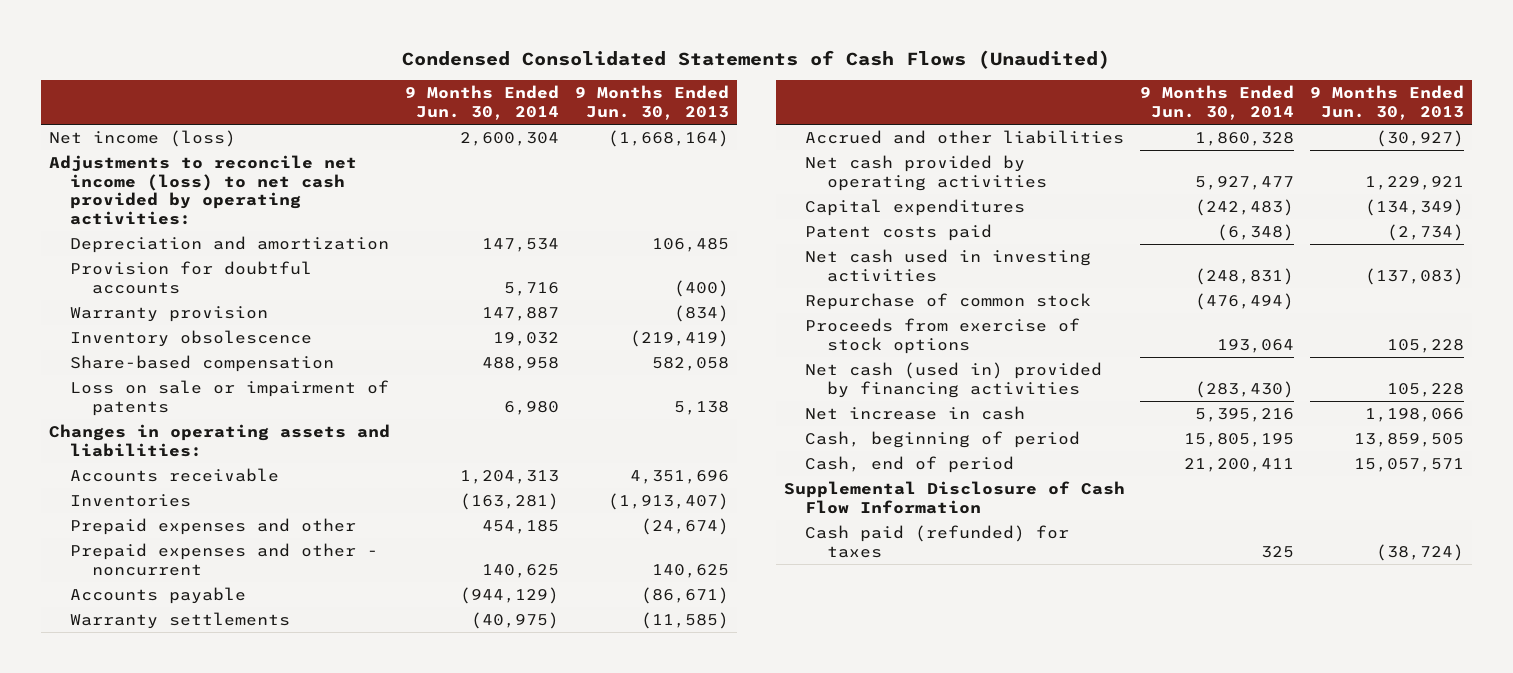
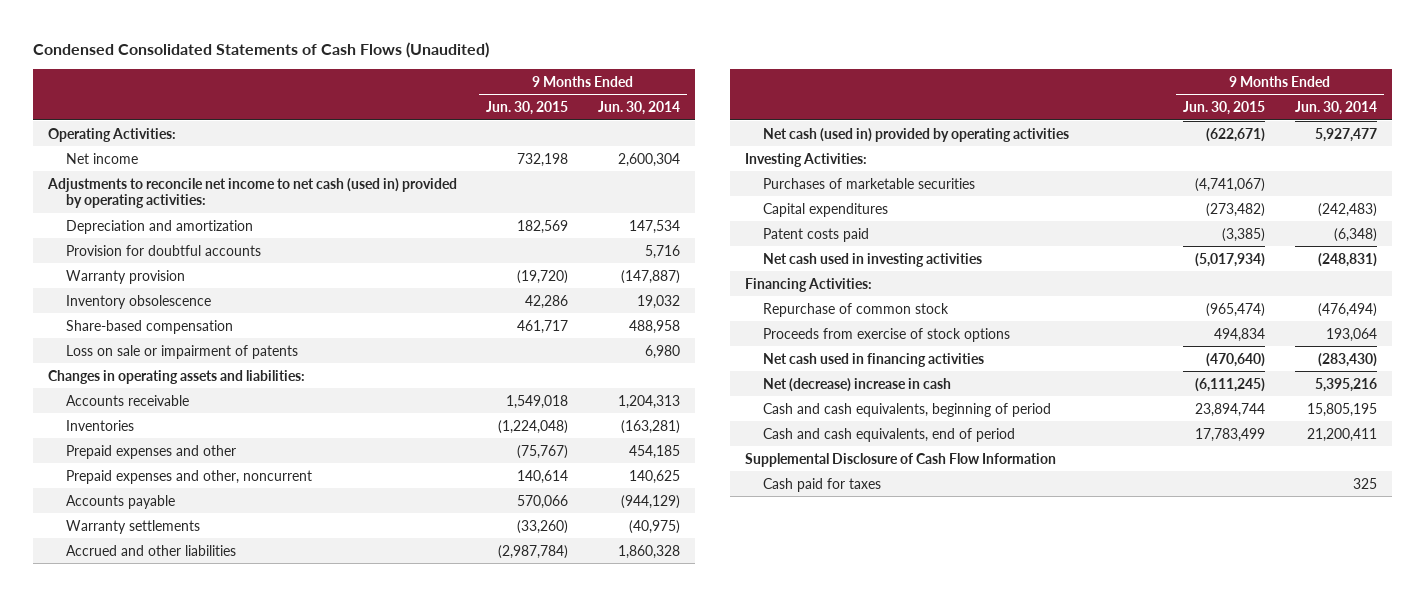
[575,85,730,120] 9 Months Ended Jun. 30, 2013 -> none
none -> [486,101,569,116] Jun. 30, 2015
none -> [47,127,176,142] Operating Activities:
[48,130,236,148] Net income (loss) -> [66,152,139,164] Net income
[48,155,357,225] Adjustments to reconcile net income (loss) to net cash provided by operating activities: -> [46,177,457,209] Adjustments to reconcile net income to net cash (used in) provided by operating activities:
[482,307,560,322] 147,887 -> [621,269,681,284] (147,887)
[70,543,379,576] Prepaid expenses and other - noncurrent -> [66,469,313,484] Prepaid expenses and other, noncurrent
[805,155,1048,191] Net cash provided by operating activities -> [762,127,1069,142] Net cash (used in) provided by operating activities
none -> [744,152,867,167] Investing Activities:
none -> [762,177,975,189] Purchases of marketable securities
none -> [744,277,872,292] Financing Activities:
[805,362,1103,398] Net cash (used in) provided by financing activities -> [762,352,984,367] Net cash used in financing activities
[805,406,1026,421] Net increase in cash -> [762,377,951,392] Net (decrease) increase in cash
[805,431,1081,449] Cash, beginning of period -> [762,402,1051,417] Cash and cash equivalents, beginning of period
[805,456,1015,474] Cash, end of period -> [762,427,1015,442] Cash and cash equivalents, end of period
[805,525,1070,558] Cash paid (refunded) for taxes -> [762,477,881,492] Cash paid for taxes

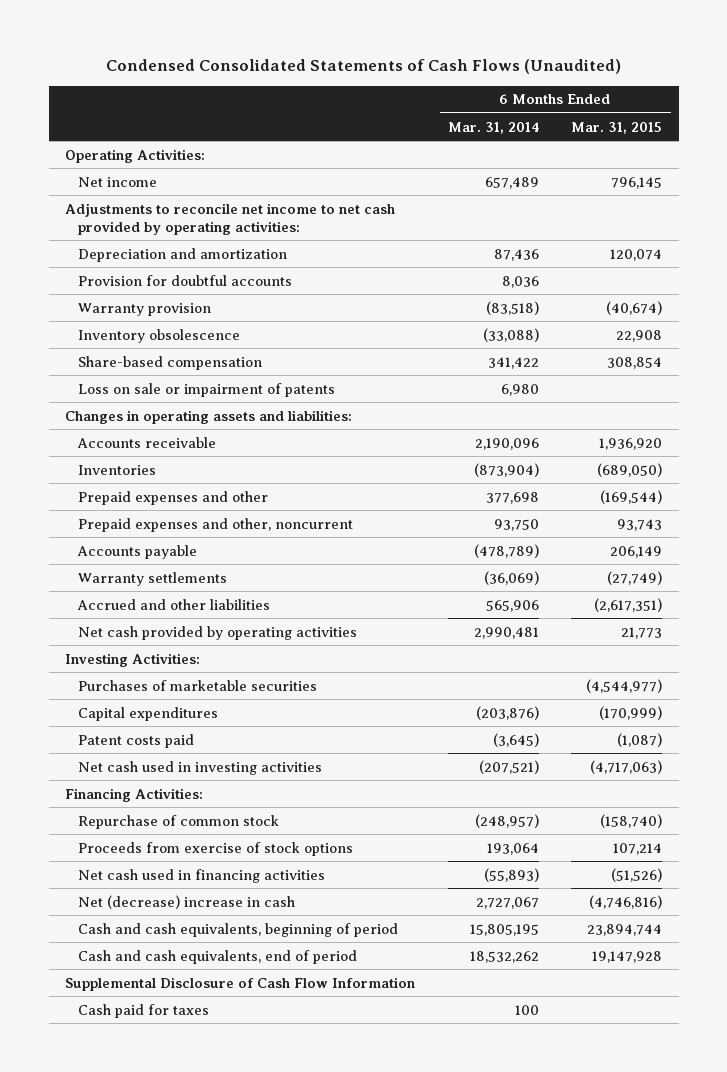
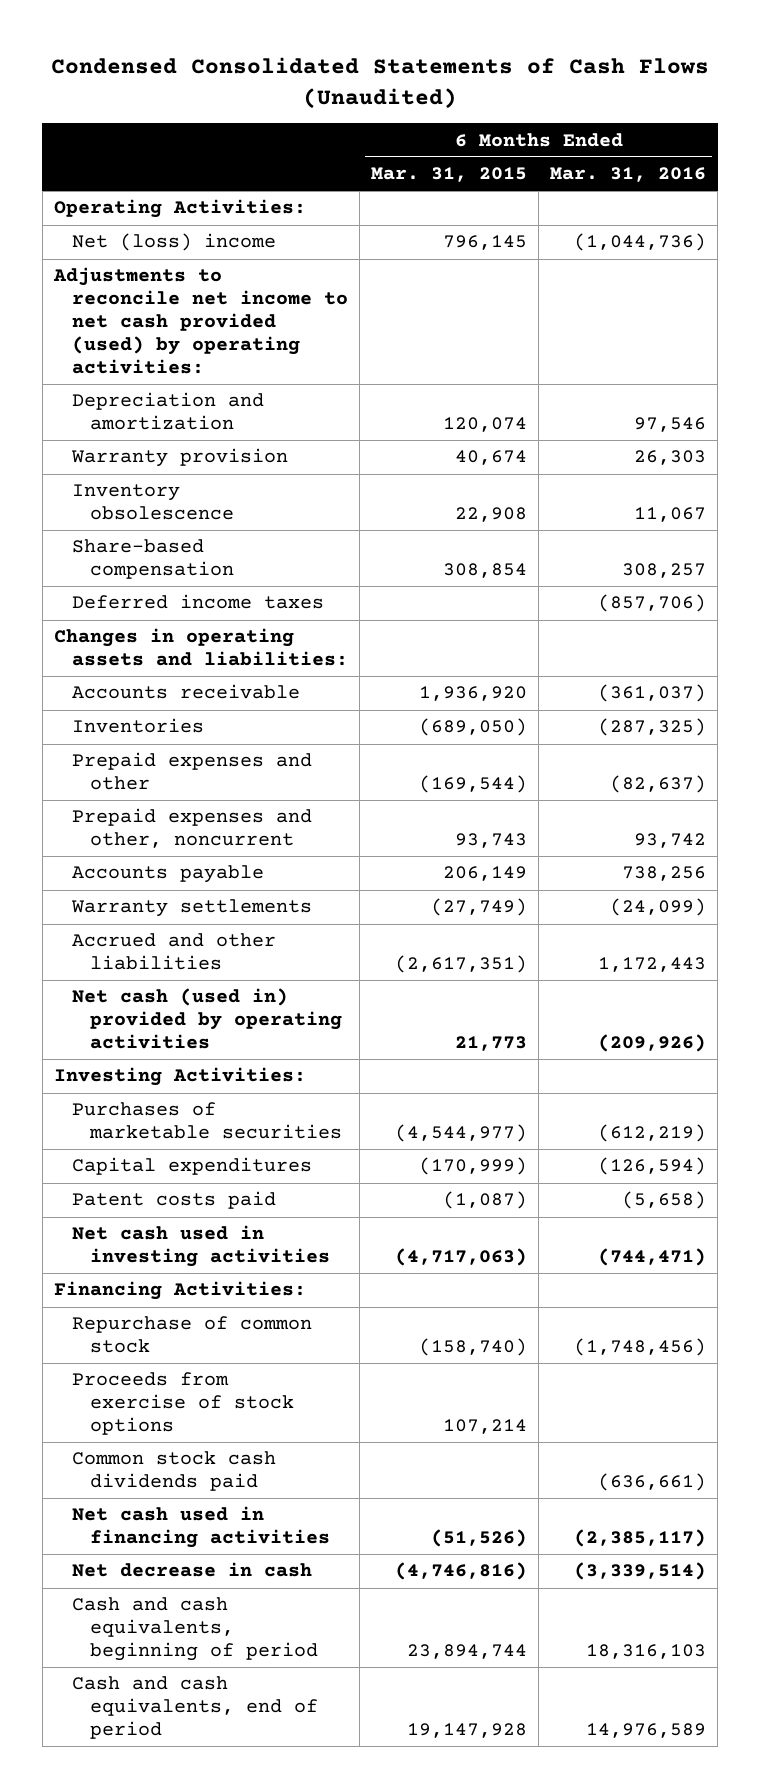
[447,121,539,134] Mar. 31, 2014 -> none
none -> [550,167,707,183] Mar. 31, 2016
[77,176,157,187] Net income -> [71,233,276,252] Net (loss) income
[65,202,396,235] Adjustments to reconcile net income to net cash provided by operating activities: -> [52,267,348,375] Adjustments to reconcile net income to net cash provided (used) by operating activities:
[77,274,292,286] Provision for doubtful accounts -> none
[606,300,663,315] (40,674) -> [455,450,528,466] 40,674
[77,382,335,397] Loss on sale or impairment of patents -> none
none -> [71,594,324,610] Deferred income taxes
[77,625,357,640] Net cash provided by operating activities -> [71,988,343,1050] Net cash (used in) provided by operating activities
none -> [71,1451,276,1492] Common stock cash dividends paid
[77,894,295,909] Net (decrease) increase in cash -> [71,1562,312,1578] Net decrease in cash
[65,976,416,991] Supplemental Disclosure of Cash Flow Information -> none
[77,1003,209,1018] Cash paid for taxes -> none

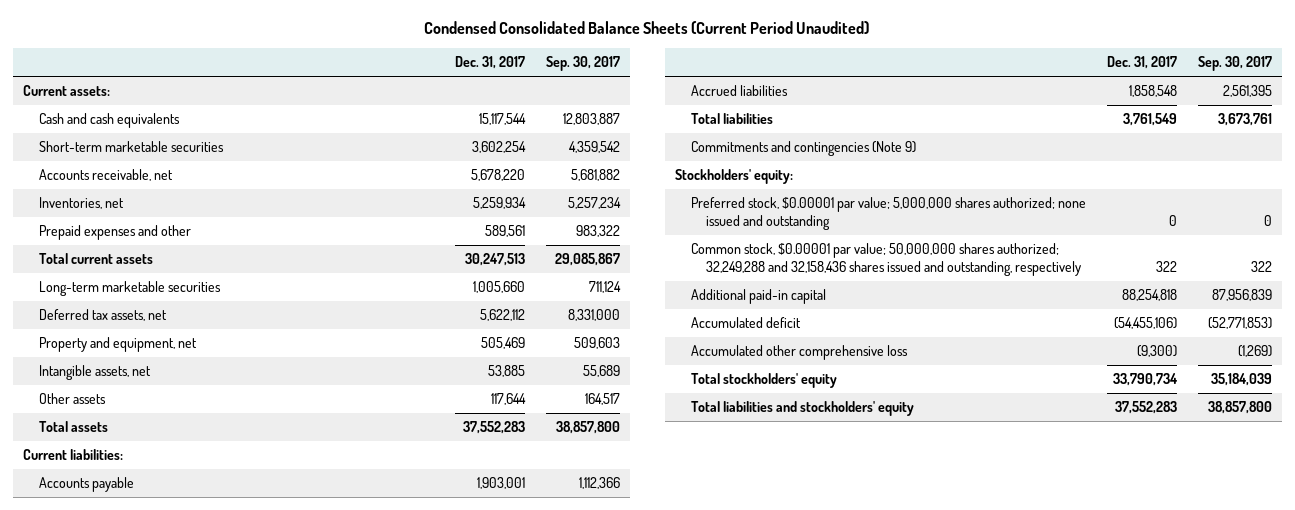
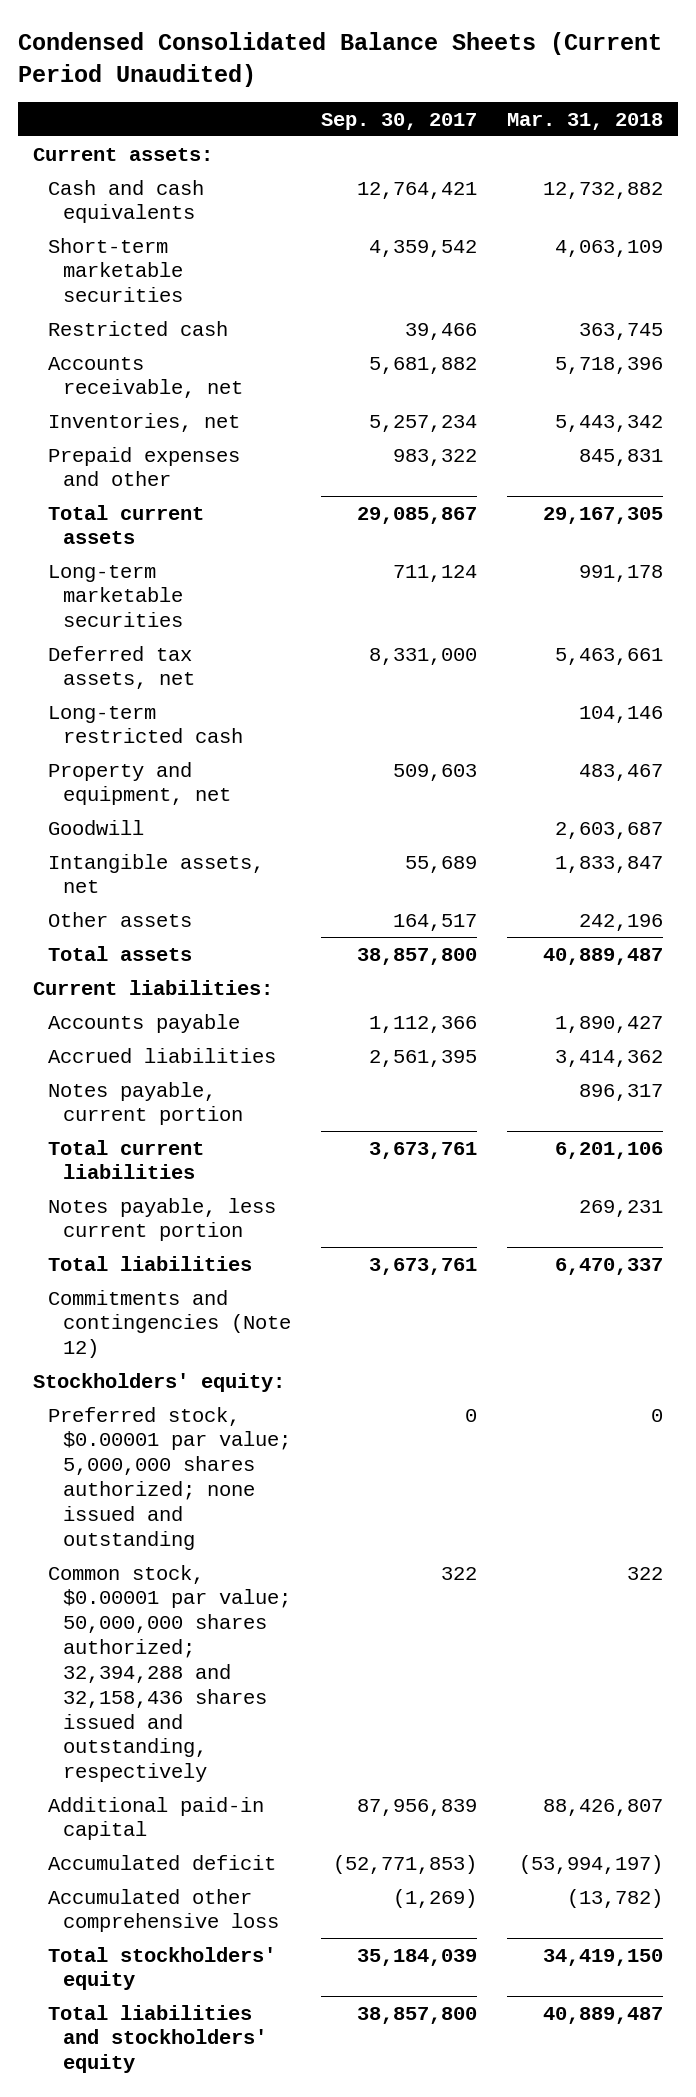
[454,56,525,70] Dec. 31, 2017 -> none
none -> [507,112,664,130] Mar. 31, 2018
[562,113,620,126] 12,803,887 -> [357,181,478,199] 12,764,421
none -> [48,320,229,336] Restricted cash
none -> [48,705,244,744] Long-term restricted cash
none -> [48,819,145,835] Goodwill
none -> [48,1081,244,1126] Notes payable, current portion
none -> [48,1139,205,1180] Total current liabilities
none -> [48,1197,277,1242] Notes payable, less current portion
[690,141,916,157] Commitments and contingencies (Note 9) -> [48,1289,292,1359] Commitments and contingencies (Note 12)
[690,243,1082,276] Common stock, $0.00001 par value; 50,000,000 shares authorized; 32,249,288 and 32,158,436 shares issued and outstanding, respectively -> [48,1564,292,1783] Common stock, $0.00001 par value; 50,000,000 shares authorized; 32,394,288 and 32,158,436 shares issued and outstanding, respectively

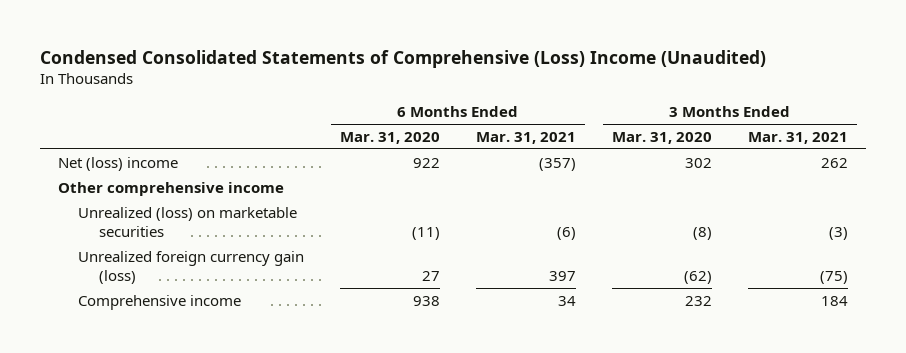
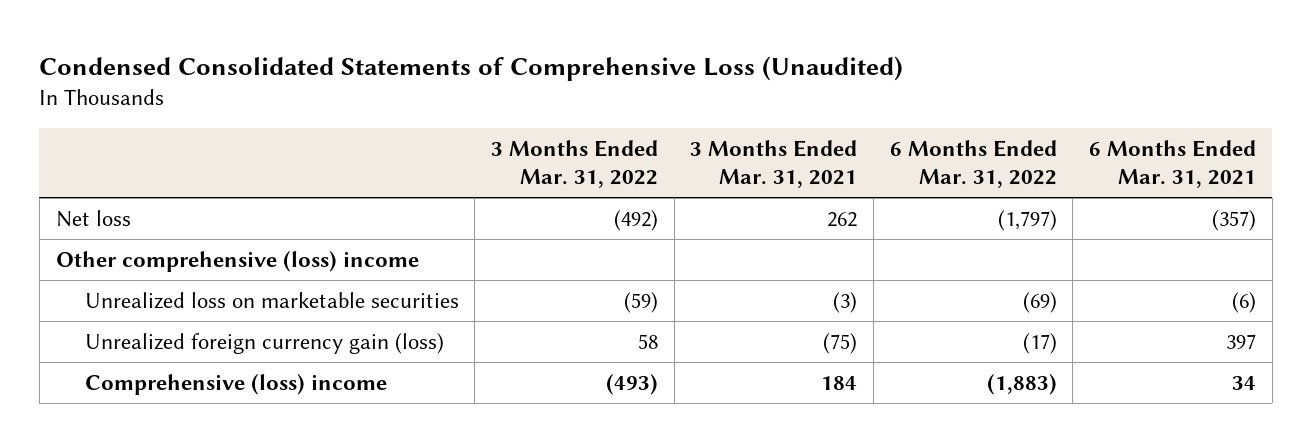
[39,49,766,68] Condensed Consolidated Statements of Comprehensive (Loss) Income (Unaudited) -> [39,55,904,81] Condensed Consolidated Statements of Comprehensive Loss (Unaudited)
[340,131,441,144] Mar. 31, 2020 -> none
[612,131,713,144] Mar. 31, 2020 -> none
none -> [491,140,659,189] 3 Months Ended Mar. 31, 2022
none -> [889,140,1057,189] 6 Months Ended Mar. 31, 2022
[57,156,178,171] Net (loss) income -> [55,209,131,227] Net loss
[57,181,284,196] Other comprehensive income -> [55,250,419,272] Other comprehensive (loss) income
[78,206,298,238] Unrealized (loss) on marketable securities -> [84,291,459,309] Unrealized loss on marketable securities
[78,294,242,310] Comprehensive income -> [84,373,387,395] Comprehensive (loss) income

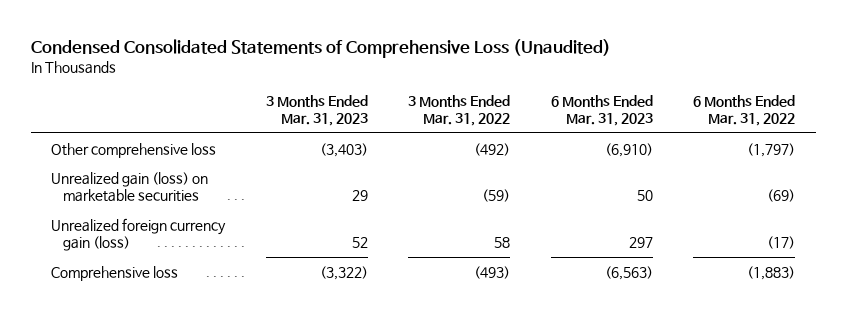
[690,140,858,189] 3 Months Ended Mar. 31, 2021 -> none
[1089,140,1257,189] 6 Months Ended Mar. 31, 2021 -> none
none -> [265,94,368,127] 3 Months Ended Mar. 31, 2023
none -> [550,94,653,127] 6 Months Ended Mar. 31, 2023
[55,250,419,272] Other comprehensive (loss) income -> none
[55,209,131,227] Net loss -> [50,142,216,158] Other comprehensive loss
[84,291,459,309] Unrealized loss on marketable securities -> [50,171,208,203] Unrealized gain (loss) on marketable securities
[84,373,387,395] Comprehensive (loss) income -> [50,265,178,281] Comprehensive loss

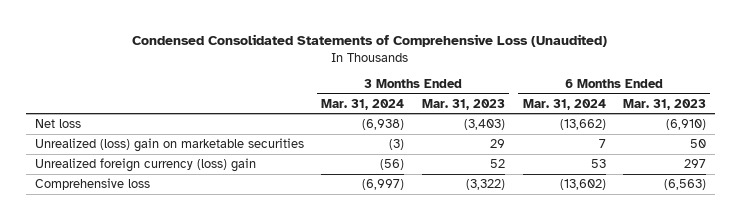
[408,94,511,127] 3 Months Ended Mar. 31, 2022 -> none
[693,94,796,127] 6 Months Ended Mar. 31, 2022 -> none
none -> [321,98,405,110] Mar. 31, 2024
none -> [522,98,606,110] Mar. 31, 2024
[50,142,216,158] Other comprehensive loss -> [34,118,81,128] Net loss
[50,171,208,203] Unrealized gain (loss) on marketable securities -> [34,137,304,152] Unrealized (loss) gain on marketable securities
[50,217,226,252] Unrealized foreign currency gain (loss) -> [34,157,256,172] Unrealized foreign currency (loss) gain

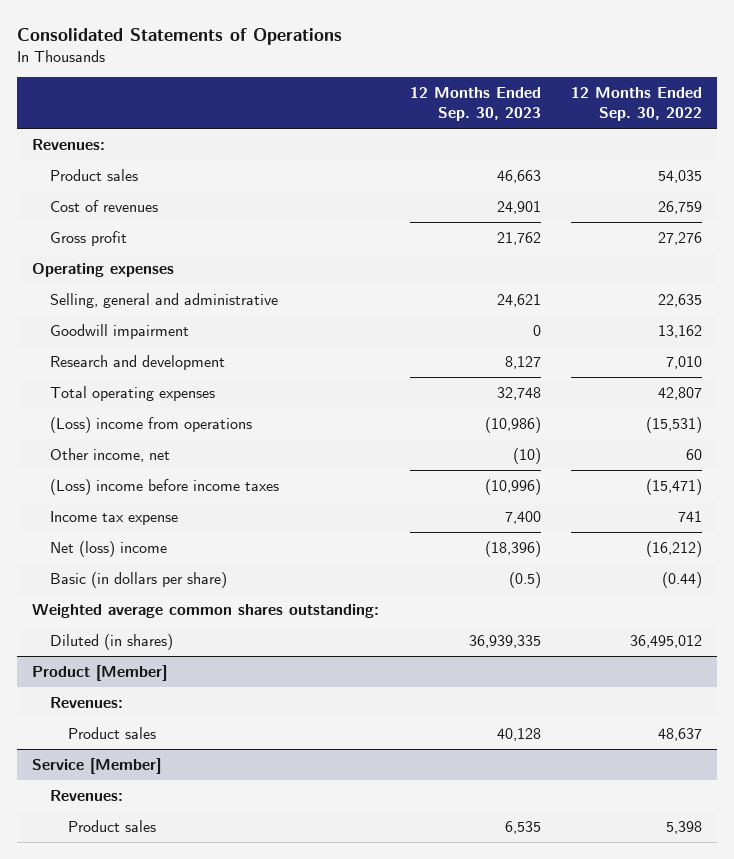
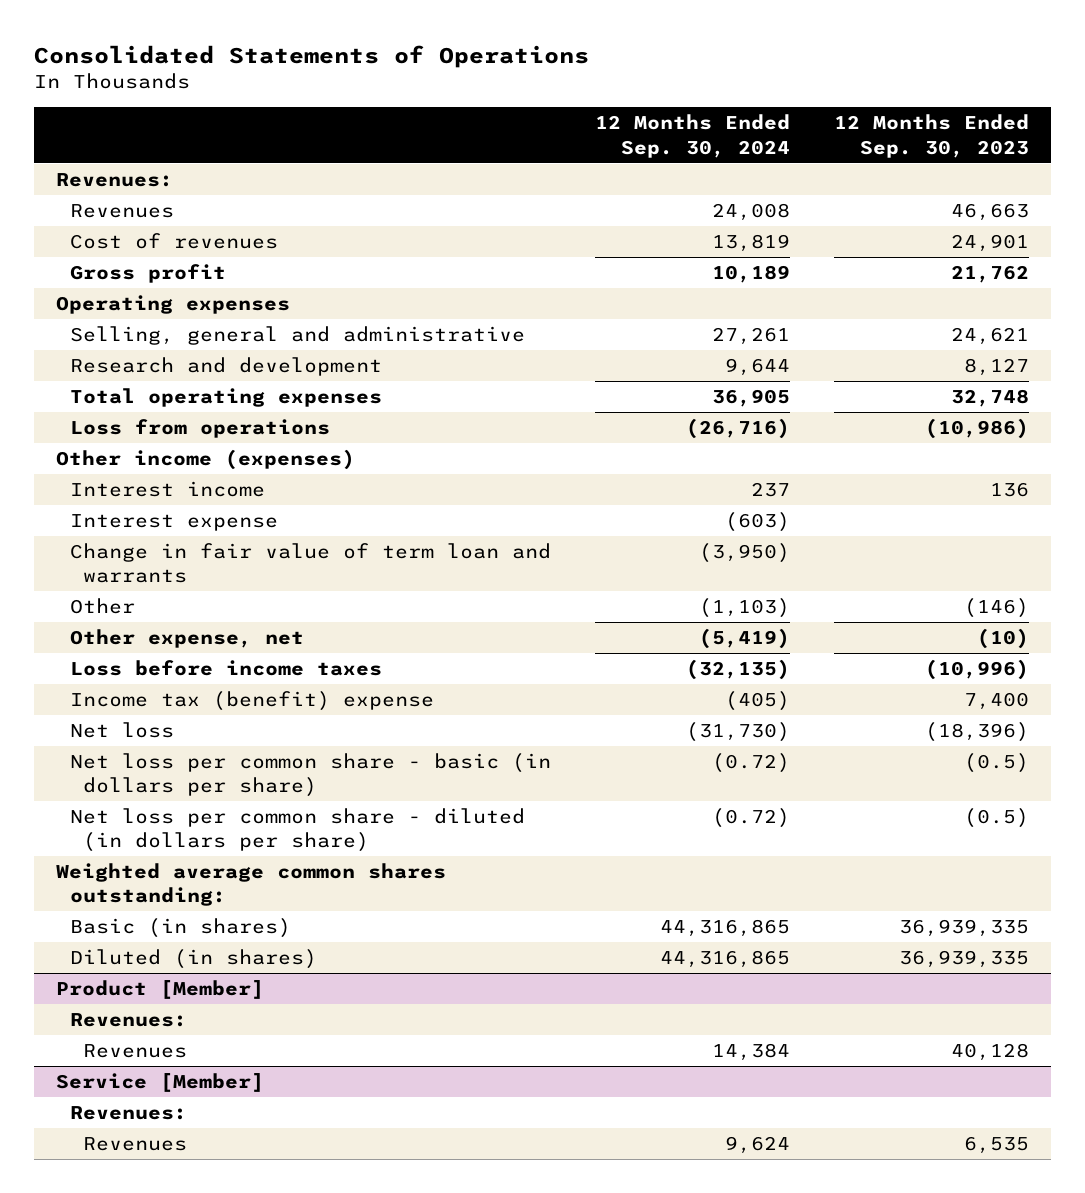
[571,87,703,122] 12 Months Ended Sep. 30, 2022 -> none
none -> [594,114,790,158] 12 Months Ended Sep. 30, 2024
[50,168,139,181] Product sales -> [69,204,174,219] Revenues
[50,323,190,339] Goodwill impairment -> none
[50,416,253,433] (Loss) income from operations -> [69,419,330,439] Loss from operations
none -> [56,449,356,471] Other income (expenses)
none -> [69,481,265,498] Interest income
none -> [69,514,278,532] Interest expense
none -> [69,543,551,584] Change in fair value of term loan and warrants
none -> [69,598,135,615] Other
[50,447,171,462] Other income, net -> [69,629,304,649] Other expense, net
[50,478,280,495] (Loss) income before income taxes -> [69,660,382,677] Loss before income taxes
[50,510,179,525] Income tax expense -> [69,691,434,712] Income tax (benefit) expense
[50,540,168,557] Net (loss) income -> [69,722,174,739] Net loss
[50,571,228,588] Basic (in dollars per share) -> [69,753,551,798] Net loss per common share - basic (in dollars per share)
none -> [69,808,525,853] Net loss per common share - diluted (in dollars per share)
none -> [69,918,291,939] Basic (in shares)
[68,726,157,739] Product sales -> [83,1044,188,1059] Revenues
[68,819,157,832] Product sales -> [83,1137,188,1152] Revenues

